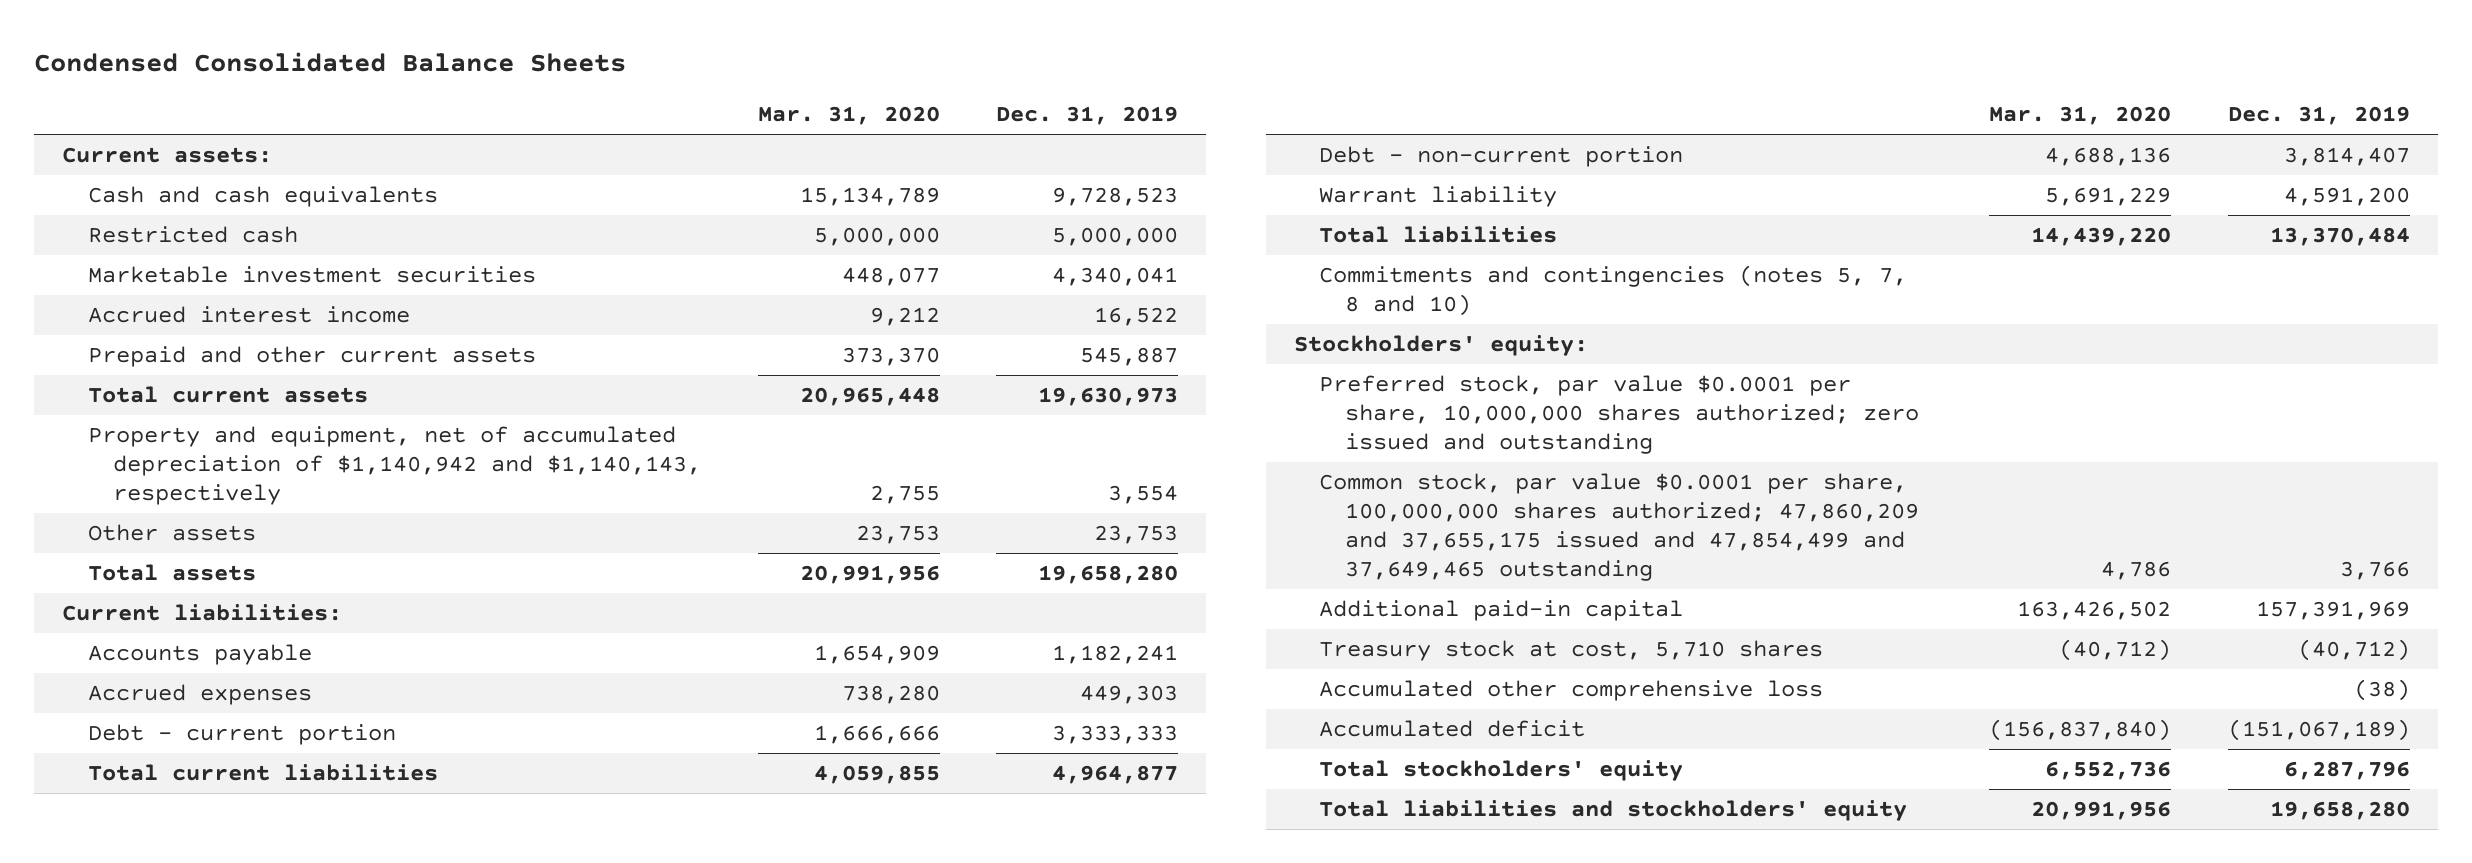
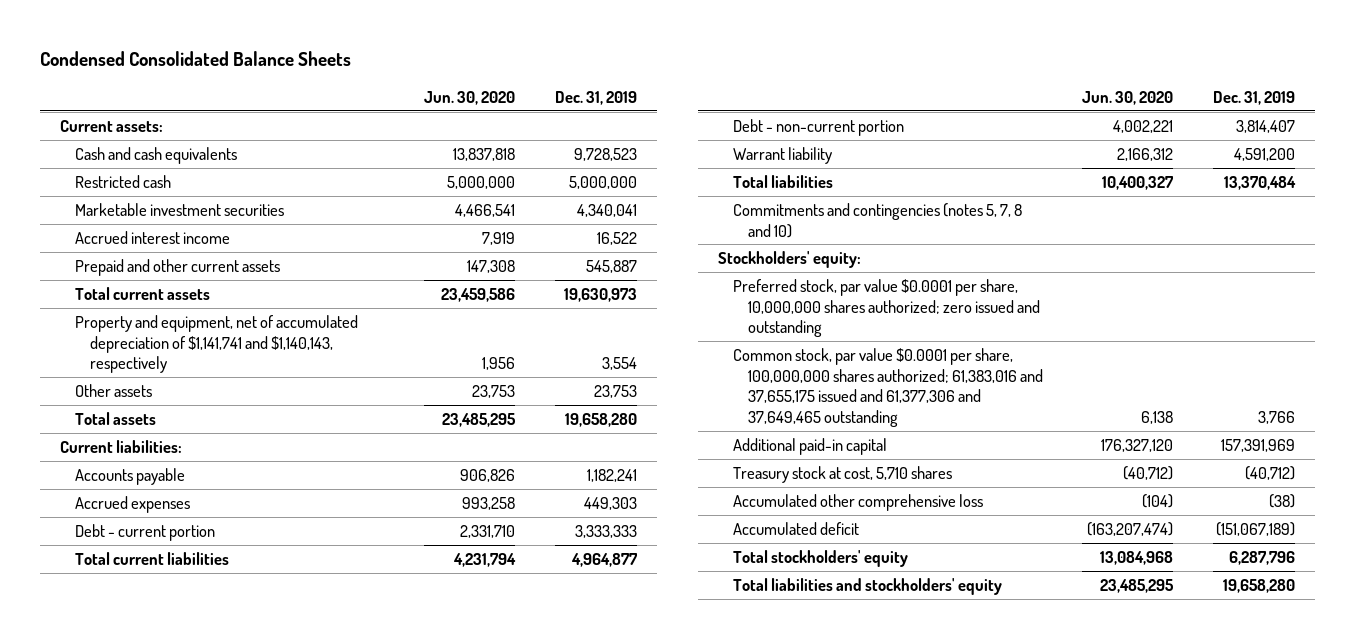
[757,106,940,126] Mar. 31, 2020 -> none
none -> [424,90,516,105] Jun. 30, 2020
[87,425,702,506] Property and equipment, net of accumulated depreciation of $1,140,942 and $1,140,143, respectively -> [74,314,358,374] Property and equipment, net of accumulated depreciation of $1,141,741 and $1,140,143, respectively
[1319,472,1920,582] Common stock, par value $0.0001 per share, 100,000,000 shares authorized; 47,860,209 and 37,655,175 issued and 47,854,499 and 37,649,465 outstanding -> [732,347,1043,428] Common stock, par value $0.0001 per share, 100,000,000 shares authorized; 61,383,016 and 37,655,175 issued and 61,377,306 and 37,649,465 outstanding

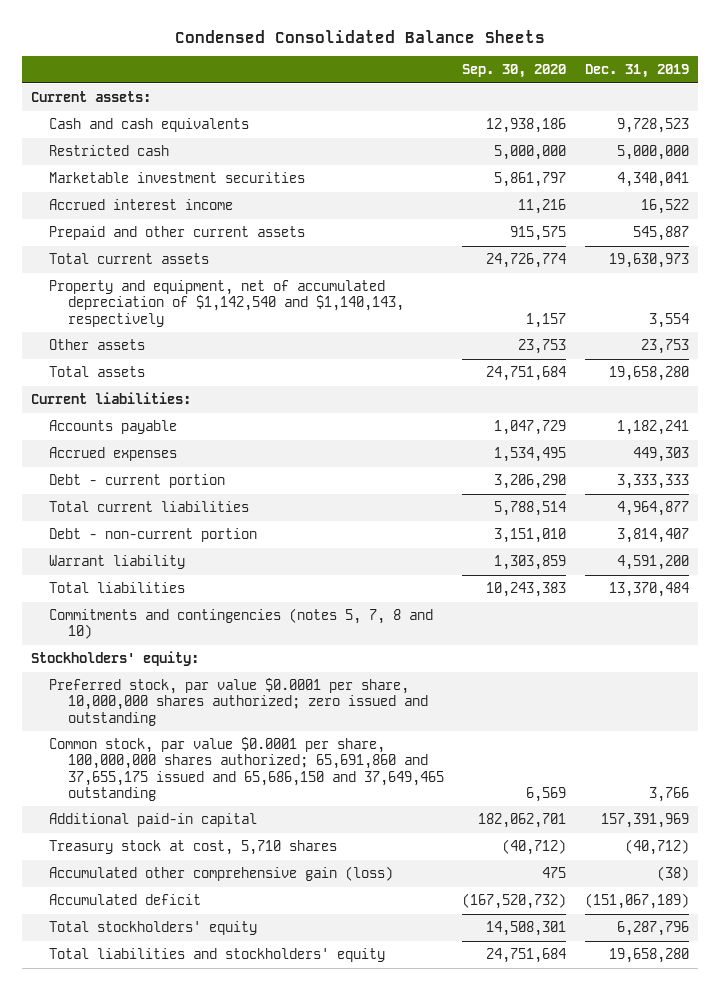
[424,90,516,105] Jun. 30, 2020 -> none
none -> [462,64,567,79] Sep. 30, 2020
[74,314,358,374] Property and equipment, net of accumulated depreciation of $1,141,741 and $1,140,143, respectively -> [49,280,404,327] Property and equipment, net of accumulated depreciation of $1,142,540 and $1,140,143, respectively
[732,347,1043,428] Common stock, par value $0.0001 per share, 100,000,000 shares authorized; 61,383,016 and 37,655,175 issued and 61,377,306 and 37,649,465 outstanding -> [49,737,444,801] Common stock, par value $0.0001 per share, 100,000,000 shares authorized; 65,691,860 and 37,655,175 issued and 65,686,150 and 37,649,465 outstanding
[732,493,983,511] Accumulated other comprehensive loss -> [49,866,394,882] Accumulated other comprehensive gain (loss)

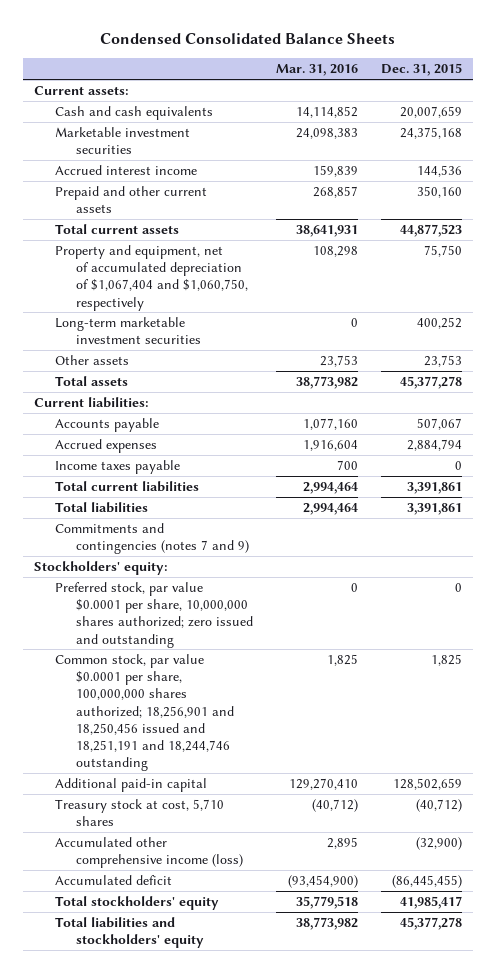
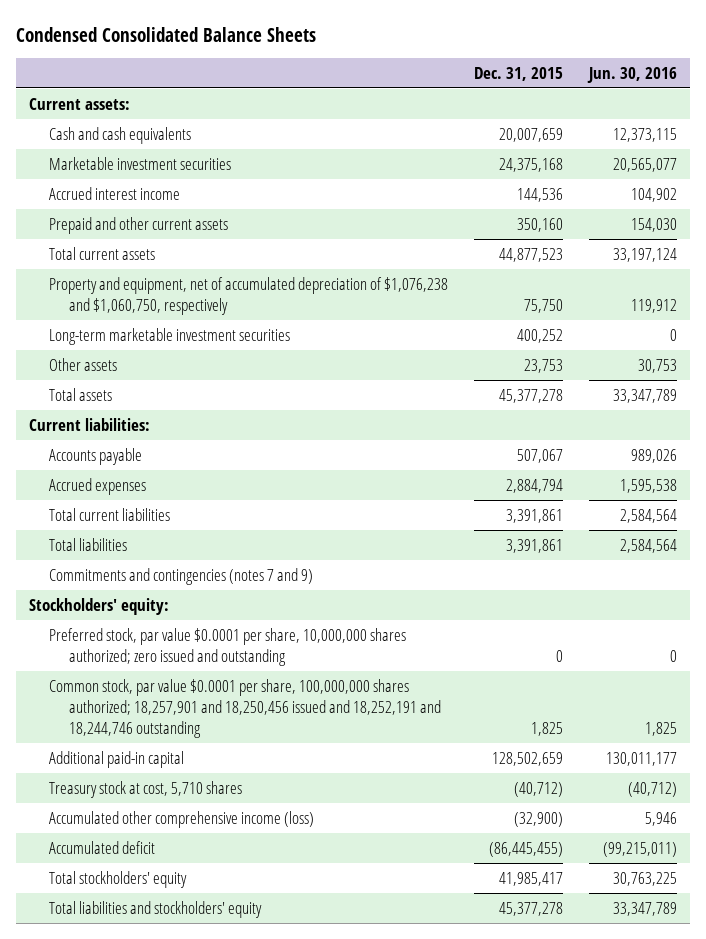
[275,64,358,77] Mar. 31, 2016 -> none
none -> [586,66,677,83] Jun. 30, 2016
[55,244,249,311] Property and equipment, net of accumulated depreciation of $1,067,404 and $1,060,750, respectively -> [49,276,449,315] Property and equipment, net of accumulated depreciation of $1,076,238 and $1,060,750, respectively
[55,459,181,474] Income taxes payable -> none
[55,653,235,772] Common stock, par value $0.0001 per share, 100,000,000 shares authorized; 18,256,901 and 18,250,456 issued and 18,251,191 and 18,244,746 outstanding -> [49,678,442,738] Common stock, par value $0.0001 per share, 100,000,000 shares authorized; 18,257,901 and 18,250,456 issued and 18,252,191 and 18,244,746 outstanding

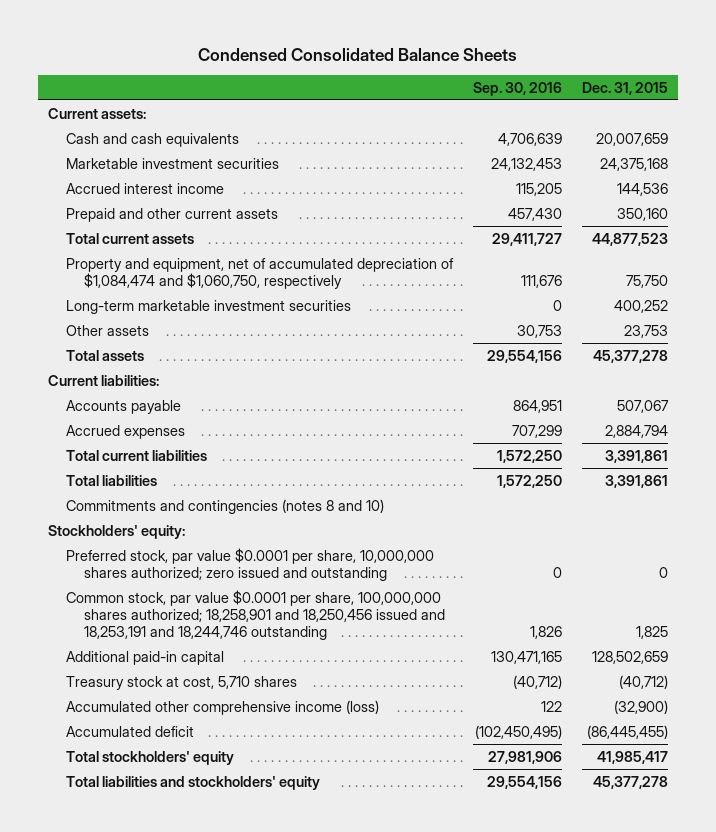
[586,66,677,83] Jun. 30, 2016 -> none
none -> [472,81,562,96] Sep. 30, 2016
[49,276,449,315] Property and equipment, net of accumulated depreciation of $1,076,238 and $1,060,750, respectively -> [65,257,454,289] Property and equipment, net of accumulated depreciation of $1,084,474 and $1,060,750, respectively
[49,567,314,585] Commitments and contingencies (notes 7 and 9) -> [65,498,384,514] Commitments and contingencies (notes 8 and 10)
[49,678,442,738] Common stock, par value $0.0001 per share, 100,000,000 shares authorized; 18,257,901 and 18,250,456 issued and 18,252,191 and 18,244,746 outstanding -> [65,589,445,640] Common stock, par value $0.0001 per share, 100,000,000 shares authorized; 18,258,901 and 18,250,456 issued and 18,253,191 and 18,244,746 outstanding

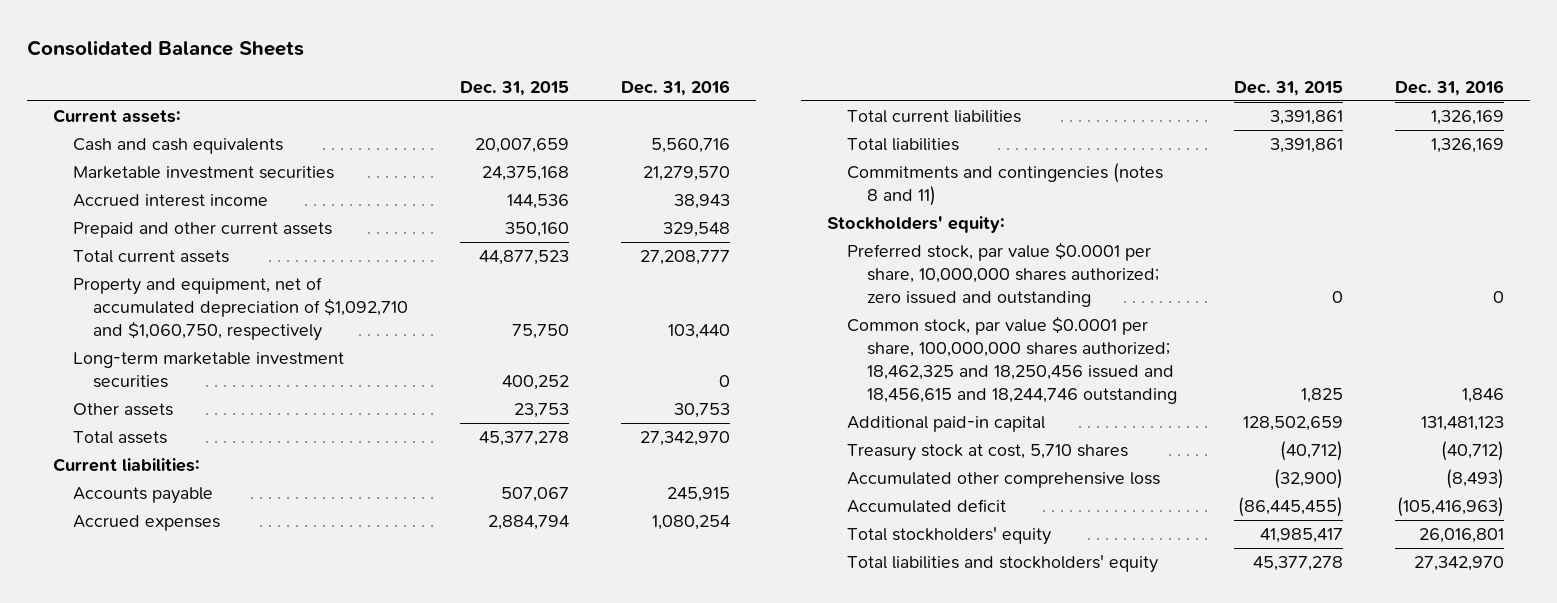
[198,47,518,61] Condensed Consolidated Balance Sheets -> [27,40,305,57] Consolidated Balance Sheets
[472,81,562,96] Sep. 30, 2016 -> none
none -> [621,79,731,96] Dec. 31, 2016
[65,257,454,289] Property and equipment, net of accumulated depreciation of $1,084,474 and $1,060,750, respectively -> [73,277,409,342] Property and equipment, net of accumulated depreciation of $1,092,710 and $1,060,750, respectively
[65,498,384,514] Commitments and contingencies (notes 8 and 10) -> [846,163,1163,207] Commitments and contingencies (notes 8 and 11)
[65,589,445,640] Common stock, par value $0.0001 per share, 100,000,000 shares authorized; 18,258,901 and 18,250,456 issued and 18,253,191 and 18,244,746 outstanding -> [846,316,1177,405] Common stock, par value $0.0001 per share, 100,000,000 shares authorized; 18,462,325 and 18,250,456 issued and 18,456,615 and 18,244,746 outstanding
[65,699,379,715] Accumulated other comprehensive income (loss) -> [846,472,1160,489] Accumulated other comprehensive loss

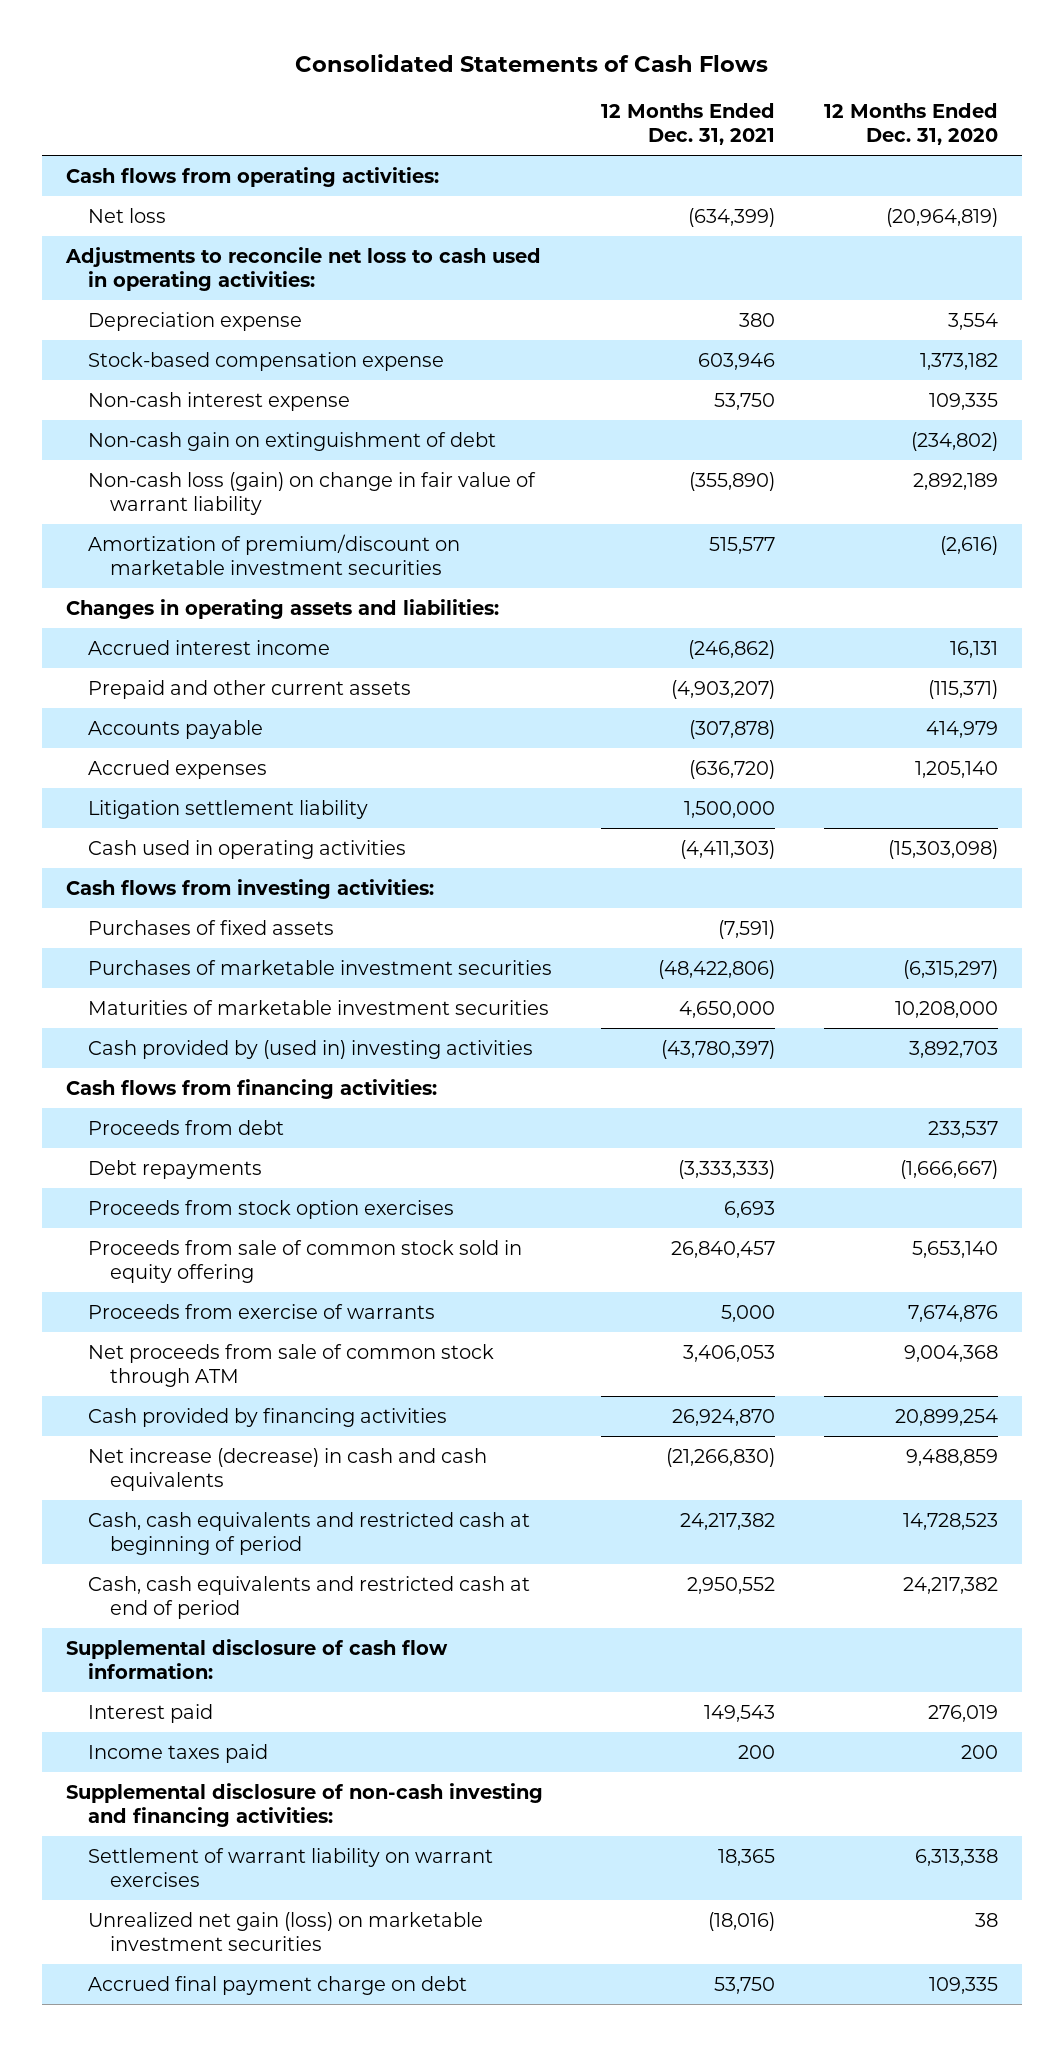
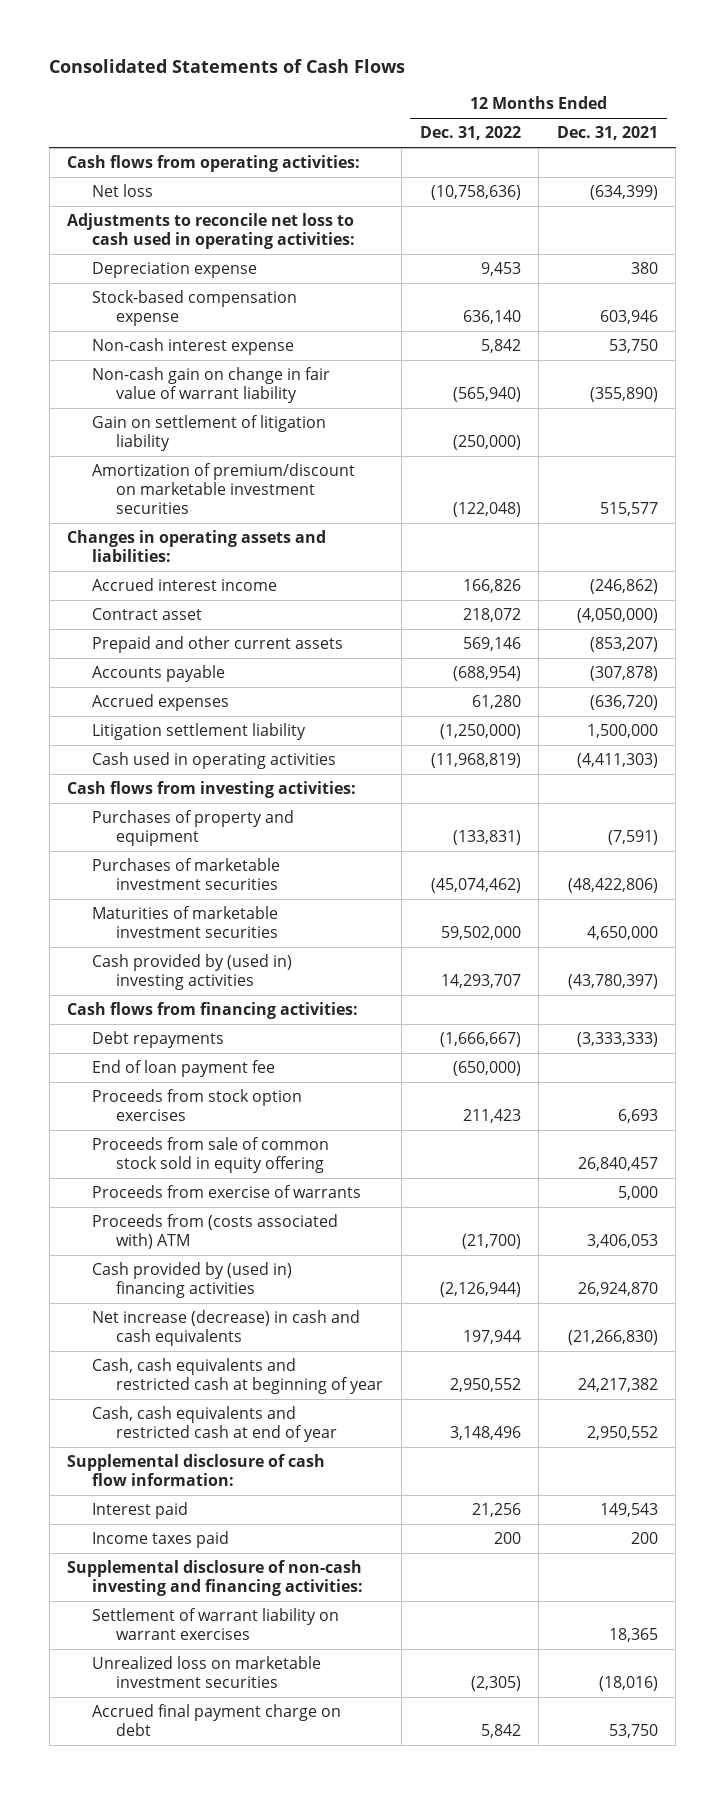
[823,102,998,146] 12 Months Ended Dec. 31, 2020 -> none
none -> [419,126,521,141] Dec. 31, 2022
[87,431,496,451] Non-cash gain on extinguishment of debt -> none
[87,471,536,516] Non-cash loss (gain) on change in fair value of warrant liability -> [91,367,330,404] Non-cash gain on change in fair value of warrant liability
none -> [91,415,326,452] Gain on settlement of litigation liability
none -> [91,608,202,621] Contract asset
[670,679,775,699] (4,903,207) -> [589,637,658,653] (853,207)
[87,919,334,935] Purchases of fixed assets -> [91,810,294,847] Purchases of property and equipment
[87,1119,284,1135] Proceeds from debt -> none
none -> [91,1060,275,1078] End of loan payment fee
[87,1343,494,1388] Net proceeds from sale of common stock through ATM -> [91,1214,338,1250] Proceeds from (costs associated with) ATM
[87,1407,447,1427] Cash provided by financing activities -> [91,1262,292,1299] Cash provided by (used in) financing activities
[87,1511,530,1556] Cash, cash equivalents and restricted cash at beginning of period -> [91,1358,384,1395] Cash, cash equivalents and restricted cash at beginning of year
[87,1575,530,1620] Cash, cash equivalents and restricted cash at end of period -> [91,1406,338,1443] Cash, cash equivalents and restricted cash at end of year
[87,1911,483,1952] Unrealized net gain (loss) on marketable investment securities -> [91,1656,321,1689] Unrealized loss on marketable investment securities

